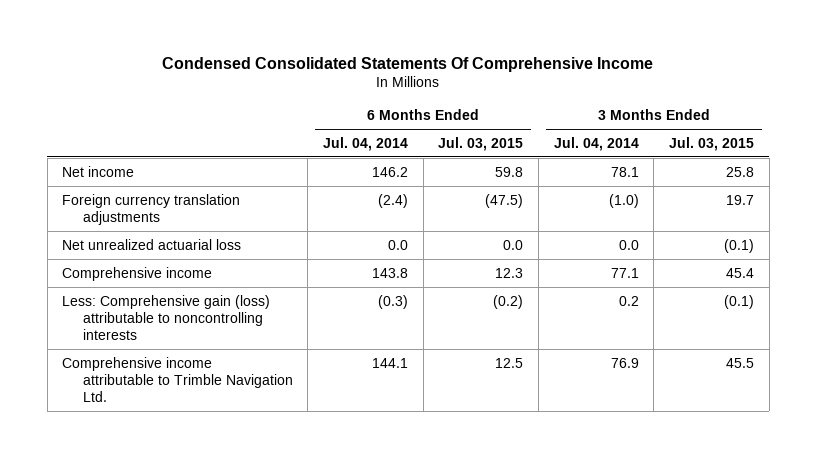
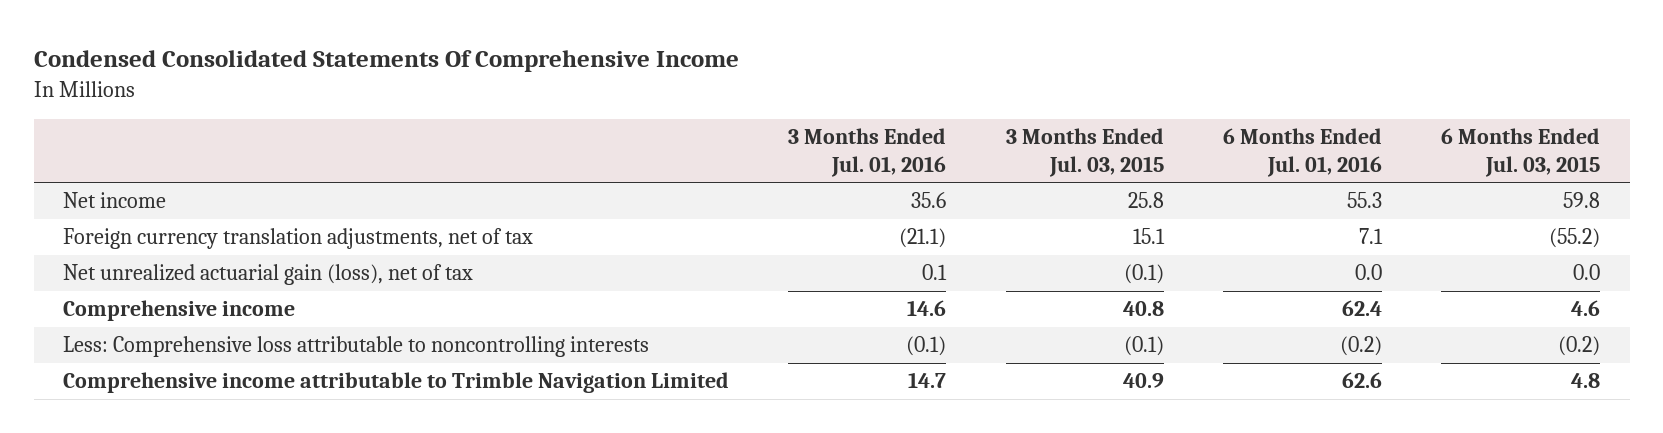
[322,136,408,151] Jul. 04, 2014 -> none
[553,136,639,151] Jul. 04, 2014 -> none
none -> [788,127,947,177] 3 Months Ended Jul. 01, 2016
none -> [1222,127,1382,177] 6 Months Ended Jul. 01, 2016
[62,193,241,225] Foreign currency translation adjustments -> [63,228,534,250] Foreign currency translation adjustments, net of tax
[485,193,524,208] (47.5) -> [1549,228,1601,249] (55.2)
[726,194,755,205] 19.7 -> [1132,228,1165,245] 15.1
[62,238,242,250] Net unrealized actuarial loss -> [63,264,474,286] Net unrealized actuarial gain (loss), net of tax
[495,267,524,278] 12.3 -> [1571,300,1601,317] 4.6
[726,267,755,278] 45.4 -> [1122,301,1164,317] 40.8
[62,294,271,340] Less: Comprehensive gain (loss) attributable to noncontrolling interests -> [63,336,650,358] Less: Comprehensive loss attributable to noncontrolling interests
[62,356,293,402] Comprehensive income attributable to Trimble Navigation Ltd. -> [63,372,730,394] Comprehensive income attributable to Trimble Navigation Limited
[495,357,524,368] 12.5 -> [1571,373,1601,389] 4.8
[726,357,755,368] 45.5 -> [1122,373,1164,389] 40.9

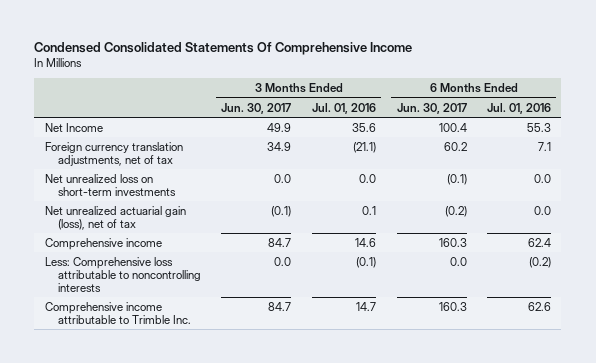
[1005,127,1164,177] 3 Months Ended Jul. 03, 2015 -> none
[1441,127,1601,177] 6 Months Ended Jul. 03, 2015 -> none
none -> [221,102,292,114] Jun. 30, 2017
none -> [396,102,467,114] Jun. 30, 2017
[63,192,167,209] Net income -> [44,122,103,132] Net Income
none -> [44,173,176,196] Net unrealized loss on short-term investments
[63,372,730,394] Comprehensive income attributable to Trimble Navigation Limited -> [44,301,191,324] Comprehensive income attributable to Trimble Inc.

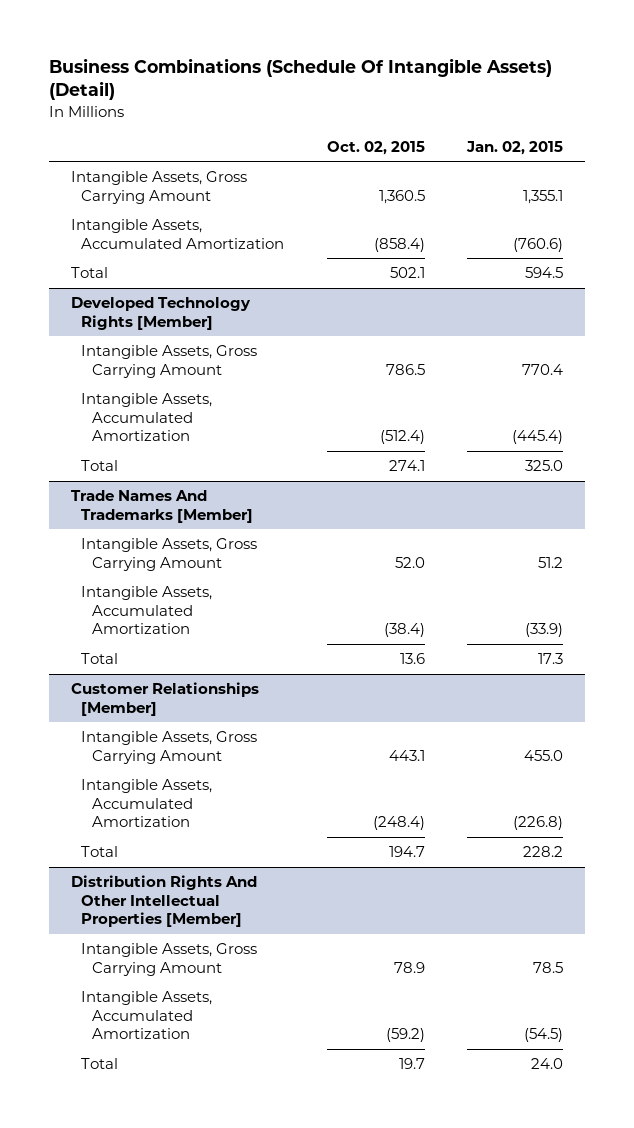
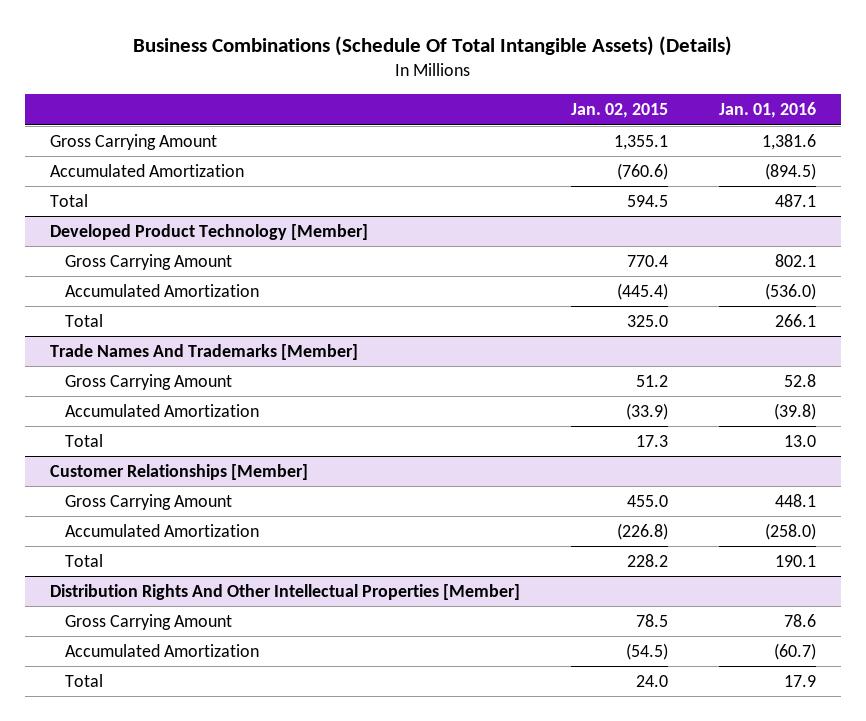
[49,57,553,101] Business Combinations (Schedule Of Intangible Assets) (Detail) -> [132,36,732,57] Business Combinations (Schedule Of Total Intangible Assets) (Details)
[326,140,425,155] Oct. 02, 2015 -> none
none -> [718,102,816,119] Jan. 01, 2016
[70,171,247,204] Intangible Assets, Gross Carrying Amount -> [50,133,218,150] Gross Carrying Amount
[70,219,285,249] Intangible Assets, Accumulated Amortization -> [50,163,245,177] Accumulated Amortization
[70,297,251,330] Developed Technology Rights [Member] -> [50,223,369,240] Developed Product Technology [Member]
[81,345,258,378] Intangible Assets, Gross Carrying Amount -> [65,253,233,270] Gross Carrying Amount
[81,393,213,442] Intangible Assets, Accumulated Amortization -> [65,283,260,297] Accumulated Amortization
[81,538,258,571] Intangible Assets, Gross Carrying Amount -> [65,373,233,390] Gross Carrying Amount
[81,586,213,635] Intangible Assets, Accumulated Amortization -> [65,403,260,417] Accumulated Amortization
[81,731,258,764] Intangible Assets, Gross Carrying Amount -> [65,493,233,510] Gross Carrying Amount
[81,779,213,828] Intangible Assets, Accumulated Amortization -> [65,523,260,537] Accumulated Amortization
[81,943,258,976] Intangible Assets, Gross Carrying Amount -> [65,613,233,630] Gross Carrying Amount
[81,991,213,1040] Intangible Assets, Accumulated Amortization -> [65,643,260,657] Accumulated Amortization

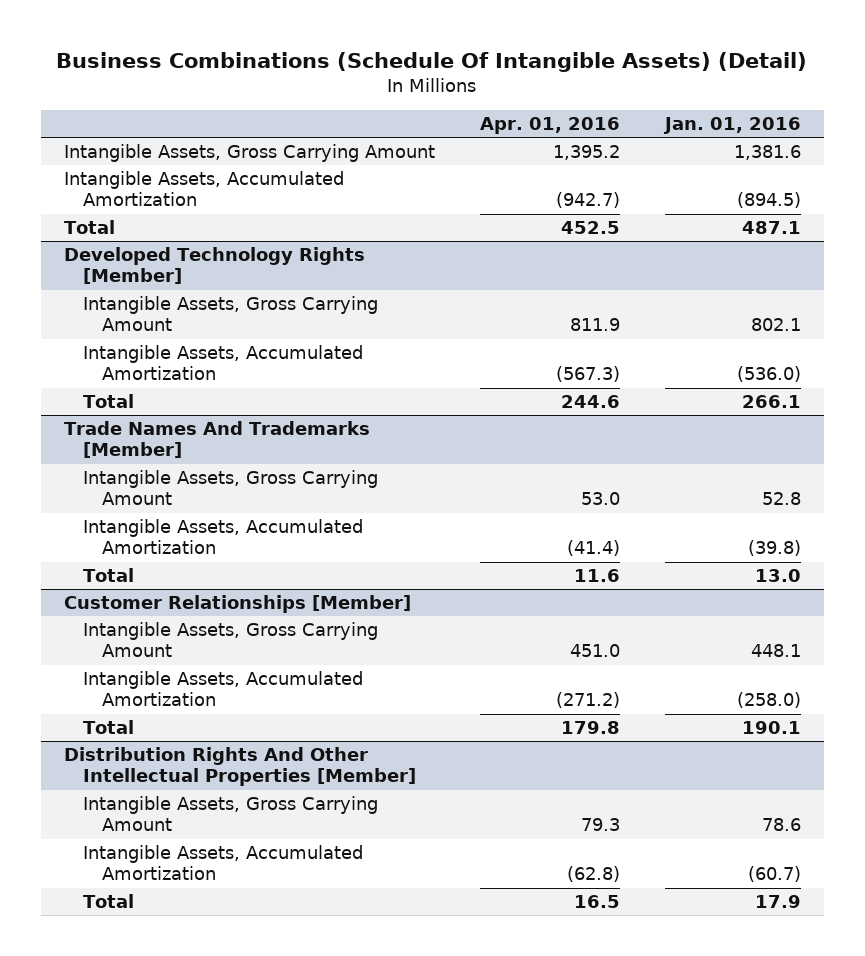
[132,36,732,57] Business Combinations (Schedule Of Total Intangible Assets) (Details) -> [56,52,808,73] Business Combinations (Schedule Of Intangible Assets) (Detail)
[570,103,668,119] Jan. 02, 2015 -> none
none -> [479,116,620,134] Apr. 01, 2016
[50,133,218,150] Gross Carrying Amount -> [63,144,435,163] Intangible Assets, Gross Carrying Amount
[50,163,245,177] Accumulated Amortization -> [63,171,344,207] Intangible Assets, Accumulated Amortization
[50,223,369,240] Developed Product Technology [Member] -> [63,247,365,285] Developed Technology Rights [Member]
[65,253,233,270] Gross Carrying Amount -> [82,296,378,332] Intangible Assets, Gross Carrying Amount
[65,283,260,297] Accumulated Amortization -> [82,345,363,381] Intangible Assets, Accumulated Amortization
[65,373,233,390] Gross Carrying Amount -> [82,470,378,506] Intangible Assets, Gross Carrying Amount
[65,403,260,417] Accumulated Amortization -> [82,519,363,555] Intangible Assets, Accumulated Amortization
[65,493,233,510] Gross Carrying Amount -> [82,622,378,658] Intangible Assets, Gross Carrying Amount
[65,523,260,537] Accumulated Amortization -> [82,671,363,707] Intangible Assets, Accumulated Amortization
[65,613,233,630] Gross Carrying Amount -> [82,796,378,832] Intangible Assets, Gross Carrying Amount
[65,643,260,657] Accumulated Amortization -> [82,845,363,881] Intangible Assets, Accumulated Amortization

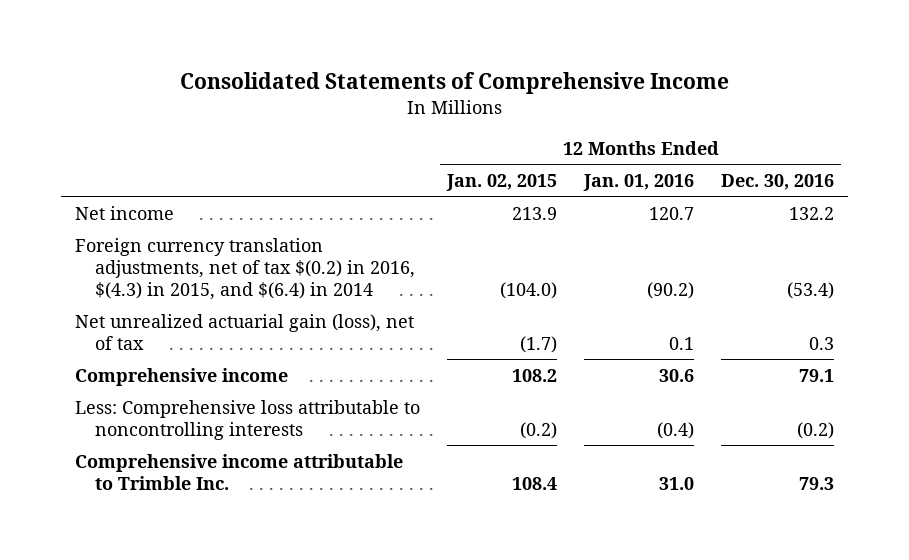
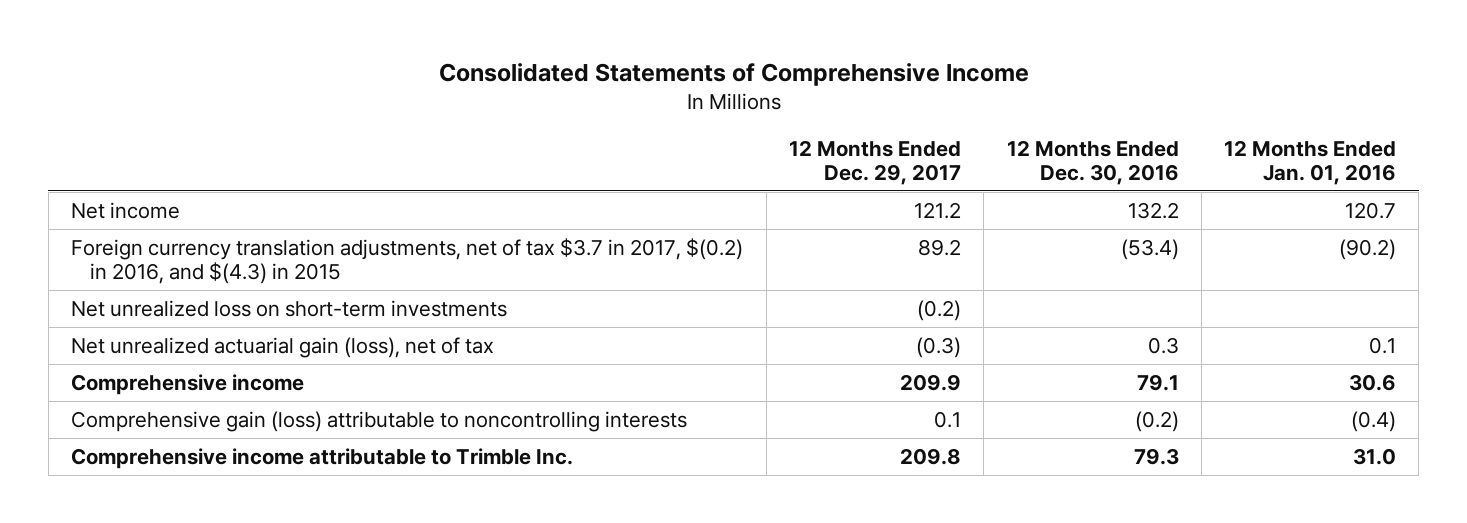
[446,173,558,191] Jan. 02, 2015 -> none
none -> [788,139,961,185] 12 Months Ended Dec. 29, 2017
[74,237,415,300] Foreign currency translation adjustments, net of tax $(0.2) in 2016, $(4.3) in 2015, and $(6.4) in 2014 -> [71,237,744,284] Foreign currency translation adjustments, net of tax $3.7 in 2017, $(0.2) in 2016, and $(4.3) in 2015
none -> [71,299,508,317] Net unrealized loss on short-term investments
[74,399,420,440] Less: Comprehensive loss attributable to noncontrolling interests -> [71,410,688,432] Comprehensive gain (loss) attributable to noncontrolling interests

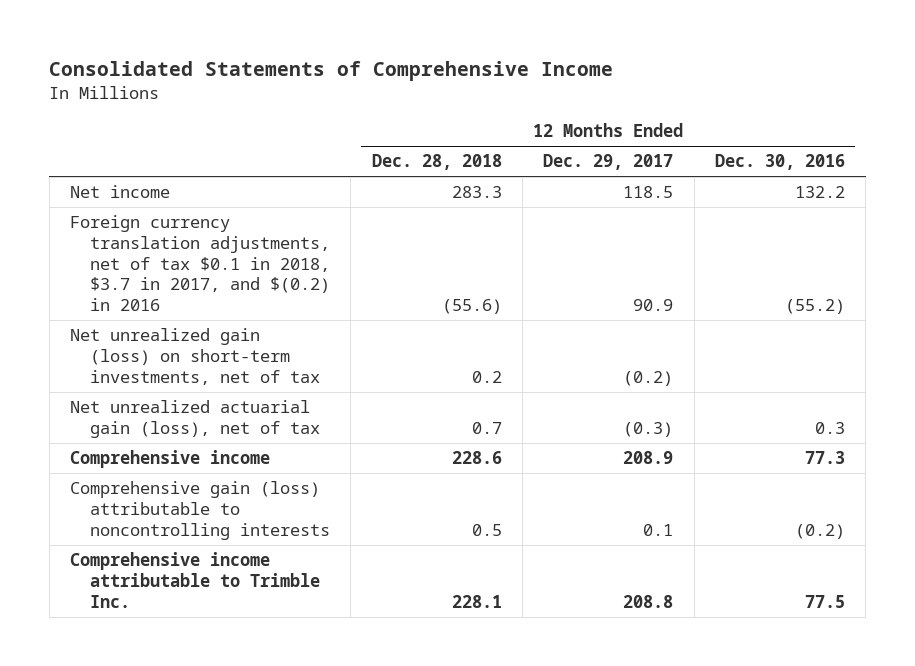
[1224,139,1397,185] 12 Months Ended Jan. 01, 2016 -> none
none -> [371,154,502,171] Dec. 28, 2018
[913,201,961,219] 121.2 -> [623,186,674,199] 118.5
[71,237,744,284] Foreign currency translation adjustments, net of tax $3.7 in 2017, $(0.2) in 2016, and $(4.3) in 2015 -> [70,215,331,312] Foreign currency translation adjustments, net of tax $0.1 in 2018, $3.7 in 2017, and $(0.2) in 2016
[917,238,961,256] 89.2 -> [633,299,674,312] 90.9
[1120,238,1179,260] (53.4) -> [785,299,846,315] (55.2)
[71,299,508,317] Net unrealized loss on short-term investments -> [70,328,321,385] Net unrealized gain (loss) on short-term investments, net of tax
[899,373,961,391] 209.9 -> [623,451,674,465] 208.9
[1136,373,1179,391] 79.1 -> [805,451,846,465] 77.3
[899,447,961,465] 209.8 -> [623,594,674,608] 208.8
[1133,447,1179,465] 79.3 -> [805,594,846,608] 77.5

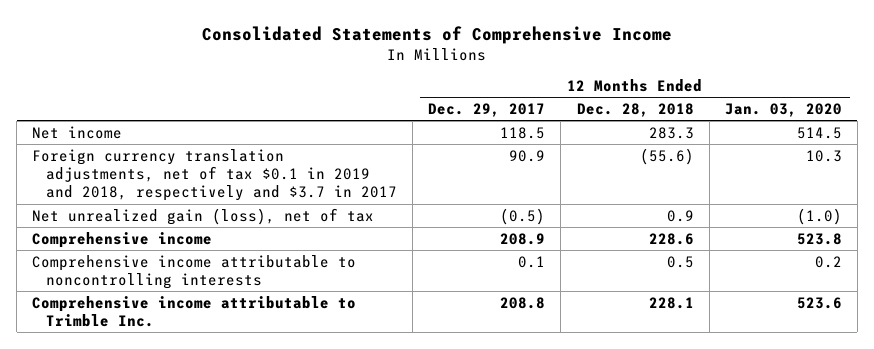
[715,154,846,171] Dec. 30, 2016 -> none
none -> [724,102,842,117] Jan. 03, 2020
[70,400,321,438] Net unrealized actuarial gain (loss), net of tax -> none
[70,215,331,312] Foreign currency translation adjustments, net of tax $0.1 in 2018, $3.7 in 2017, and $(0.2) in 2016 -> [32,148,398,202] Foreign currency translation adjustments, net of tax $0.1 in 2019 and 2018, respectively and $3.7 in 2017
[70,328,321,385] Net unrealized gain (loss) on short-term investments, net of tax -> [32,207,375,225] Net unrealized gain (loss), net of tax
[471,370,502,383] 0.2 -> [666,209,694,222] 0.9
[623,370,674,386] (0.2) -> [500,207,546,225] (0.5)
[70,481,331,540] Comprehensive gain (loss) attributable to noncontrolling interests -> [32,254,357,289] Comprehensive income attributable to noncontrolling interests

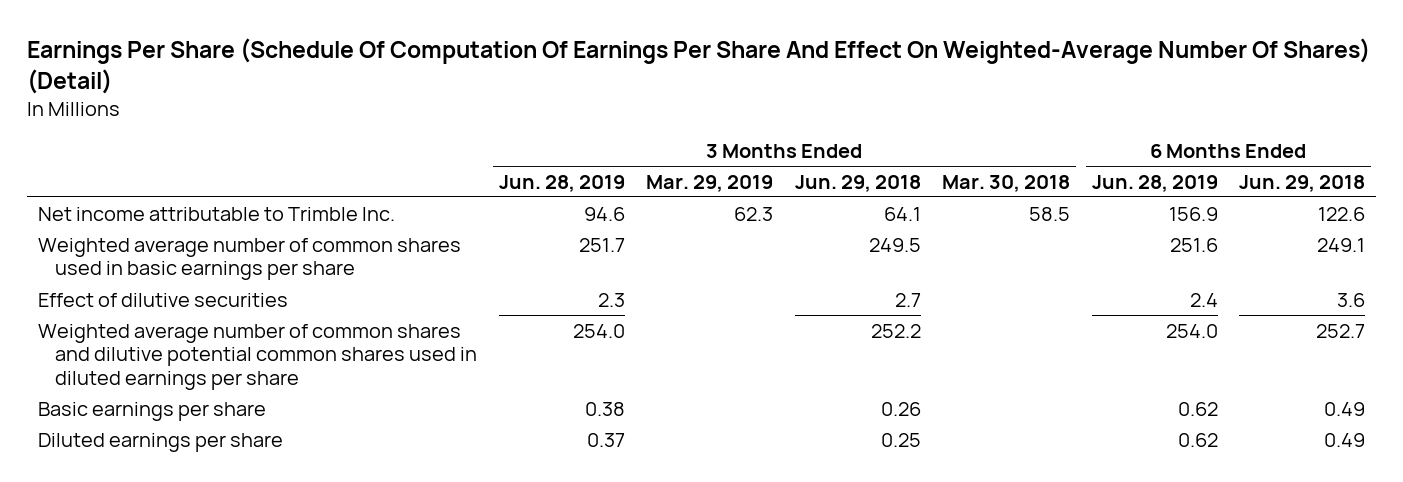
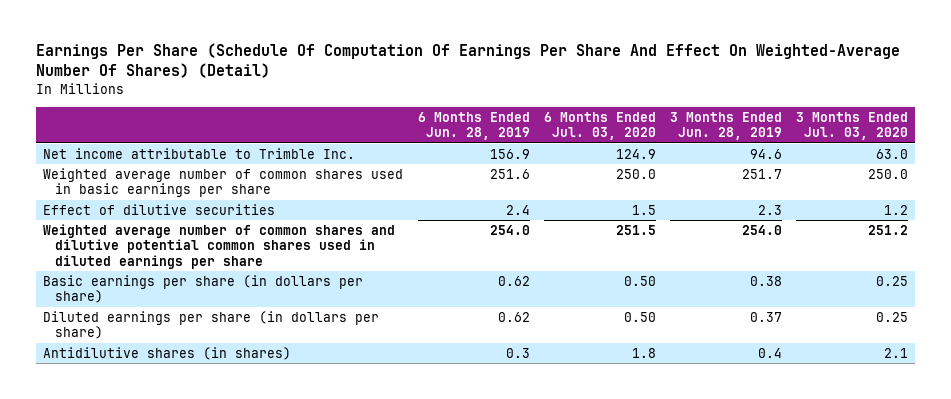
[646,174,774,192] Mar. 29, 2019 -> none
[794,174,921,192] Jun. 29, 2018 -> none
[942,174,1071,192] Mar. 30, 2018 -> none
[1239,174,1366,192] Jun. 29, 2018 -> none
none -> [543,111,656,141] 6 Months Ended Jul. 03, 2020
none -> [796,111,909,141] 3 Months Ended Jul. 03, 2020
[37,401,266,421] Basic earnings per share -> [43,274,364,304] Basic earnings per share (in dollars per share)
[37,432,283,452] Diluted earnings per share -> [43,310,380,340] Diluted earnings per share (in dollars per share)
none -> [43,346,292,360] Antidilutive shares (in shares)

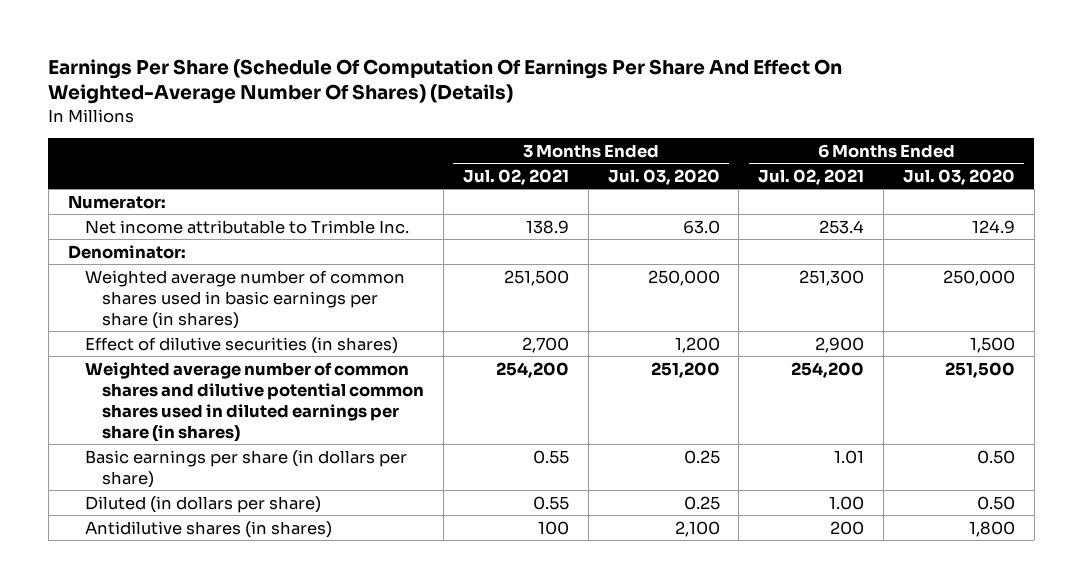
[36,43,901,79] Earnings Per Share (Schedule Of Computation Of Earnings Per Share And Effect On Weighted-Average Number Of Shares) (Detail) -> [48,58,843,105] Earnings Per Share (Schedule Of Computation Of Earnings Per Share And Effect On Weighted-Average Number Of Shares) (Details)
[417,111,530,141] 6 Months Ended Jun. 28, 2019 -> none
[669,111,782,141] 3 Months Ended Jun. 28, 2019 -> none
none -> [463,168,570,185] Jul. 02, 2021
none -> [758,168,865,185] Jul. 02, 2021
none -> [67,194,166,209] Numerator:
none -> [67,244,186,259] Denominator:
[43,167,404,198] Weighted average number of common shares used in basic earnings per share -> [85,269,406,329] Weighted average number of common shares used in basic earnings per share (in shares)
[615,168,656,179] 250.0 -> [942,269,1015,286] 250,000
[868,168,909,179] 250.0 -> [647,269,720,286] 250,000
[43,203,276,215] Effect of dilutive securities -> [85,336,399,354] Effect of dilutive securities (in shares)
[631,204,656,215] 1.5 -> [969,336,1015,353] 1,500
[884,204,909,215] 1.2 -> [674,336,720,353] 1,200
[43,223,396,269] Weighted average number of common shares and dilutive potential common shares used in diluted earnings per share -> [85,361,425,442] Weighted average number of common shares and dilutive potential common shares used in diluted earnings per share (in shares)
[615,224,656,235] 251.5 -> [944,361,1015,378] 251,500
[868,224,909,235] 251.2 -> [650,361,720,378] 251,200
[43,310,380,340] Diluted earnings per share (in dollars per share) -> [85,495,322,513] Diluted (in dollars per share)
[631,347,656,358] 1.8 -> [968,520,1015,537] 1,800
[884,347,909,358] 2.1 -> [674,520,720,537] 2,100

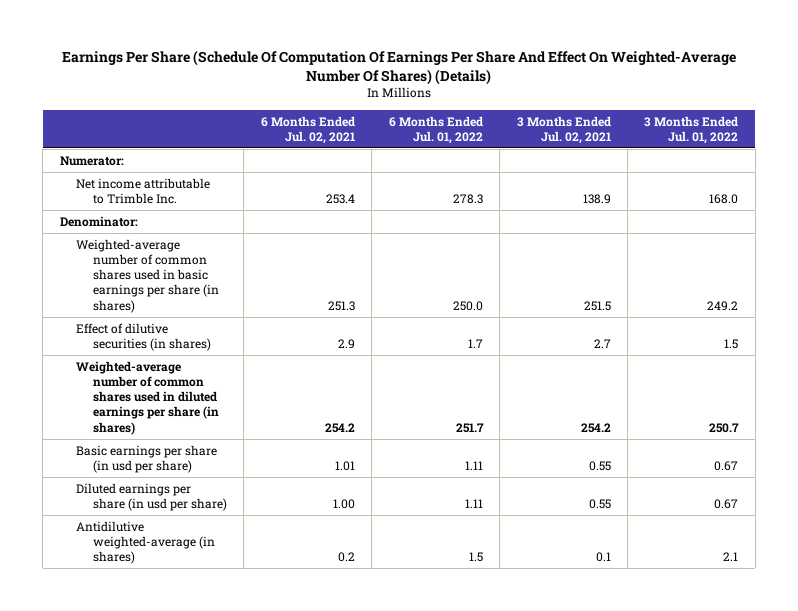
[607,168,720,185] Jul. 03, 2020 -> none
[902,168,1015,185] Jul. 03, 2020 -> none
none -> [388,115,483,144] 6 Months Ended Jul. 01, 2022
none -> [644,115,739,144] 3 Months Ended Jul. 01, 2022
[85,269,406,329] Weighted average number of common shares used in basic earnings per share (in shares) -> [76,238,219,313] Weighted-average number of common shares used in basic earnings per share (in shares)
[504,269,570,286] 251,500 -> [583,300,611,311] 251.5
[799,269,865,286] 251,300 -> [327,300,355,311] 251.3
[522,336,570,353] 2,700 -> [593,339,611,349] 2.7
[815,336,865,353] 2,900 -> [337,339,355,350] 2.9
[85,361,425,442] Weighted average number of common shares and dilutive potential common shares used in diluted earnings per share (in shares) -> [76,360,219,435] Weighted-average number of common shares used in diluted earnings per share (in shares)
[496,361,570,378] 254,200 -> [580,422,611,433] 254.2
[791,361,865,378] 254,200 -> [324,422,355,433] 254.2
[85,449,408,488] Basic earnings per share (in dollars per share) -> [76,444,218,474] Basic earnings per share (in usd per share)
[85,495,322,513] Diluted (in dollars per share) -> [76,482,227,512] Diluted earnings per share (in usd per share)
[85,520,333,538] Antidilutive shares (in shares) -> [76,520,215,565] Antidilutive weighted-average (in shares)
[538,520,570,535] 100 -> [595,552,611,563] 0.1
[830,520,865,535] 200 -> [337,552,355,563] 0.2

